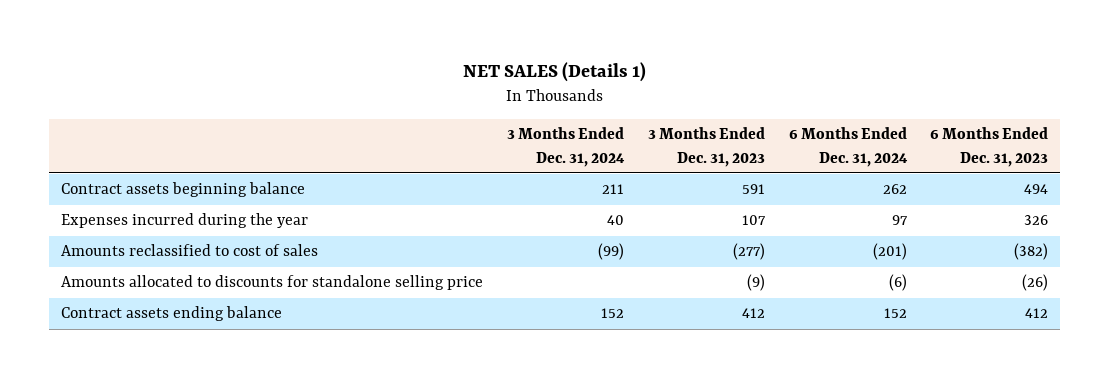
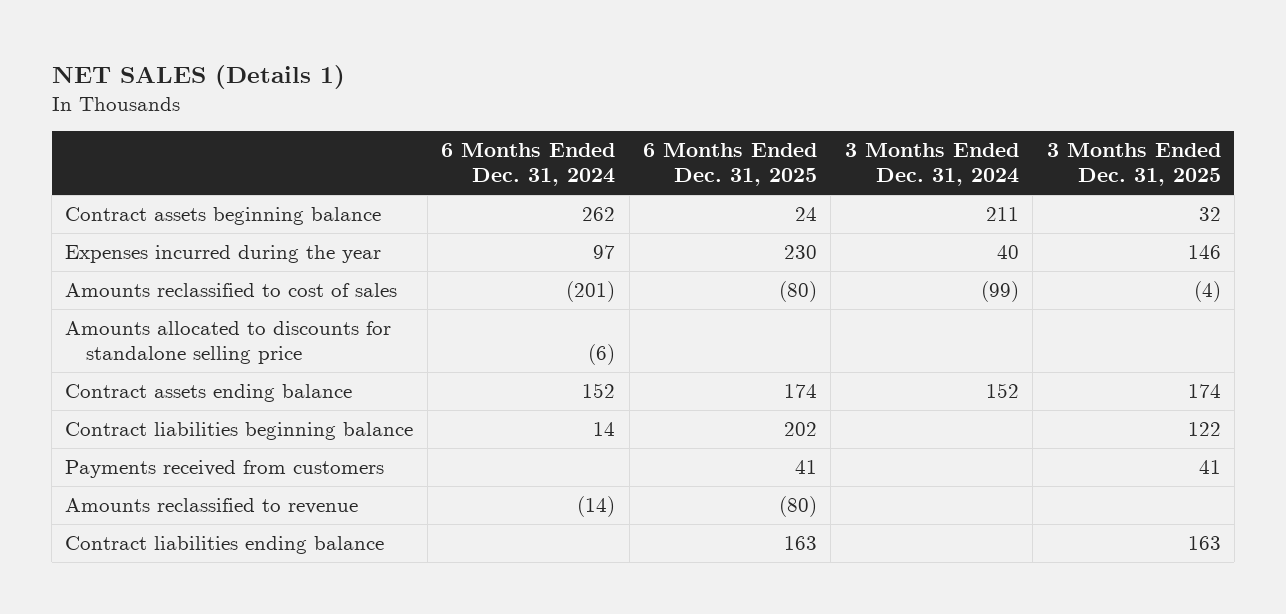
[647,127,765,167] 3 Months Ended Dec. 31, 2023 -> none
[930,127,1049,167] 6 Months Ended Dec. 31, 2023 -> none
none -> [643,143,818,187] 6 Months Ended Dec. 31, 2025
none -> [1046,143,1221,187] 3 Months Ended Dec. 31, 2025
none -> [65,421,414,440] Contract liabilities beginning balance
none -> [65,459,385,478] Payments received from customers
none -> [65,497,359,514] Amounts reclassified to revenue
none -> [65,535,385,554] Contract liabilities ending balance

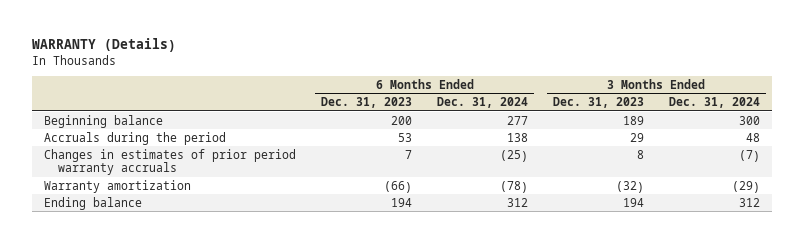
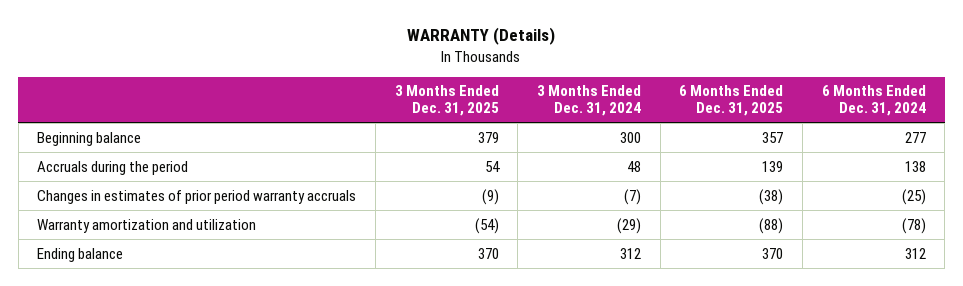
[321,97,413,109] Dec. 31, 2023 -> none
[553,97,645,109] Dec. 31, 2023 -> none
none -> [394,85,499,117] 3 Months Ended Dec. 31, 2025
none -> [679,85,784,117] 6 Months Ended Dec. 31, 2025
[44,179,192,193] Warranty amortization -> [37,218,257,233] Warranty amortization and utilization

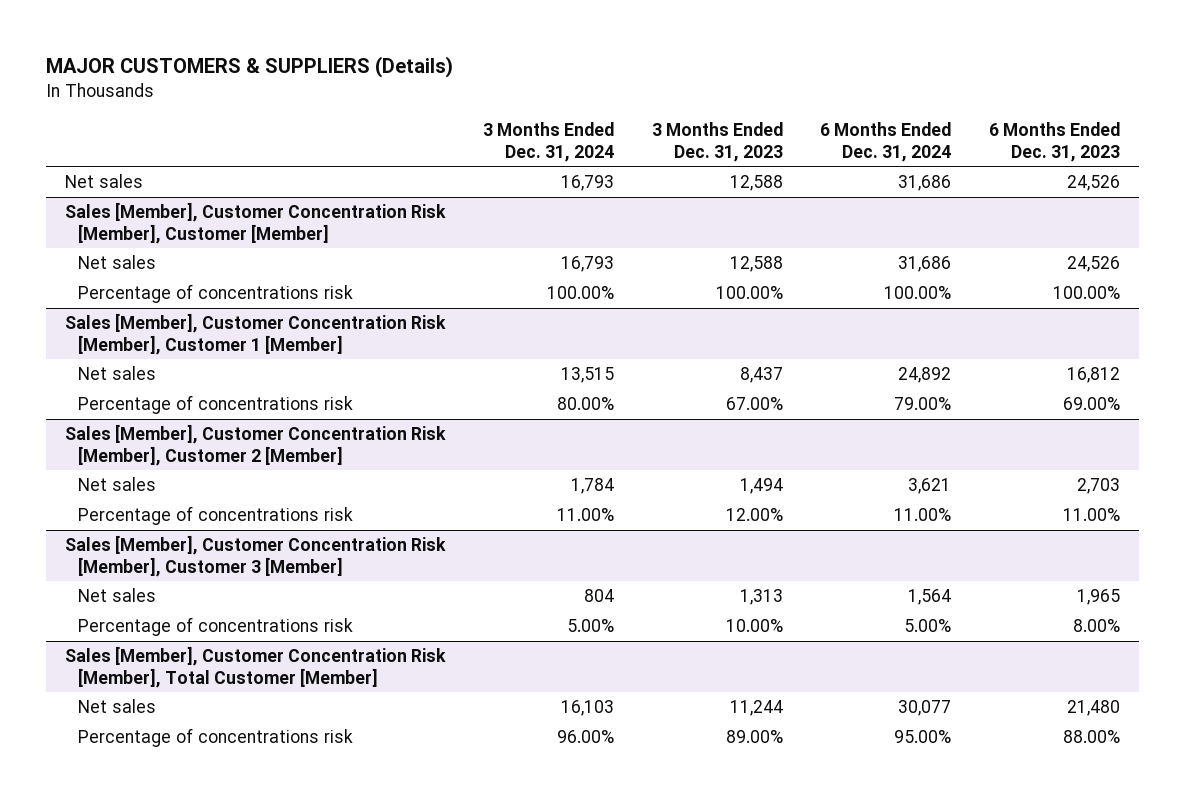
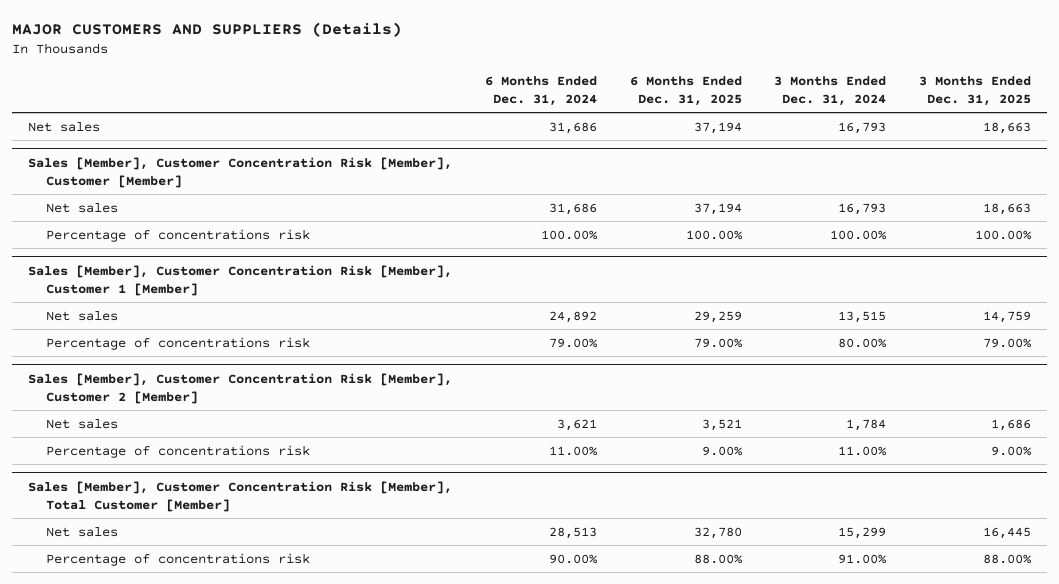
[46,56,454,79] MAJOR CUSTOMERS & SUPPLIERS (Details) -> [12,22,403,38] MAJOR CUSTOMERS AND SUPPLIERS (Details)
[651,121,783,162] 3 Months Ended Dec. 31, 2023 -> none
[989,121,1121,162] 6 Months Ended Dec. 31, 2023 -> none
none -> [629,76,742,107] 6 Months Ended Dec. 31, 2025
none -> [919,76,1032,107] 3 Months Ended Dec. 31, 2025
[65,534,447,577] Sales [Member], Customer Concentration Risk [Member], Customer 3 [Member] -> none
[78,587,157,602] Net sales -> none
[78,616,354,636] Percentage of concentrations risk -> none
[560,699,614,716] 16,103 -> [838,526,887,539] 15,299
[898,699,952,716] 30,077 -> [549,526,598,539] 28,513
[556,729,614,743] 96.00% -> [838,553,888,564] 91.00%
[894,729,952,743] 95.00% -> [549,553,599,564] 90.00%

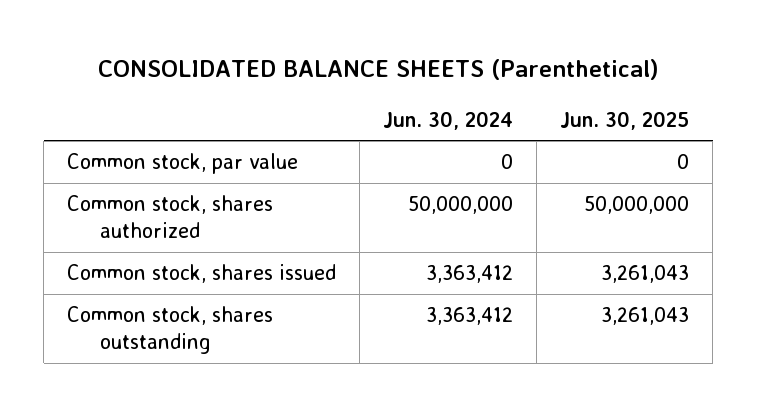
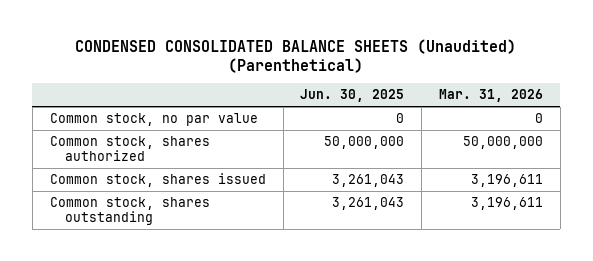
[98,59,660,81] CONSOLIDATED BALANCE SHEETS (Parenthetical) -> [75,38,517,73] CONDENSED CONSOLIDATED BALANCE SHEETS (Unaudited) (Parenthetical)
[383,110,514,130] Jun. 30, 2024 -> none
none -> [439,89,544,103] Mar. 31, 2026
[67,153,299,175] Common stock, par value -> [49,112,258,126] Common stock, no par value

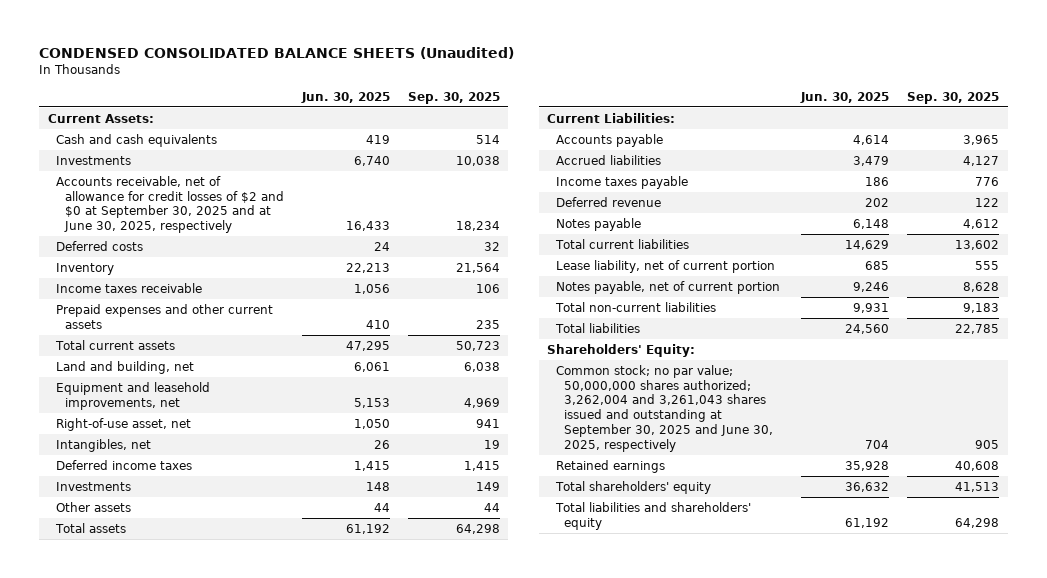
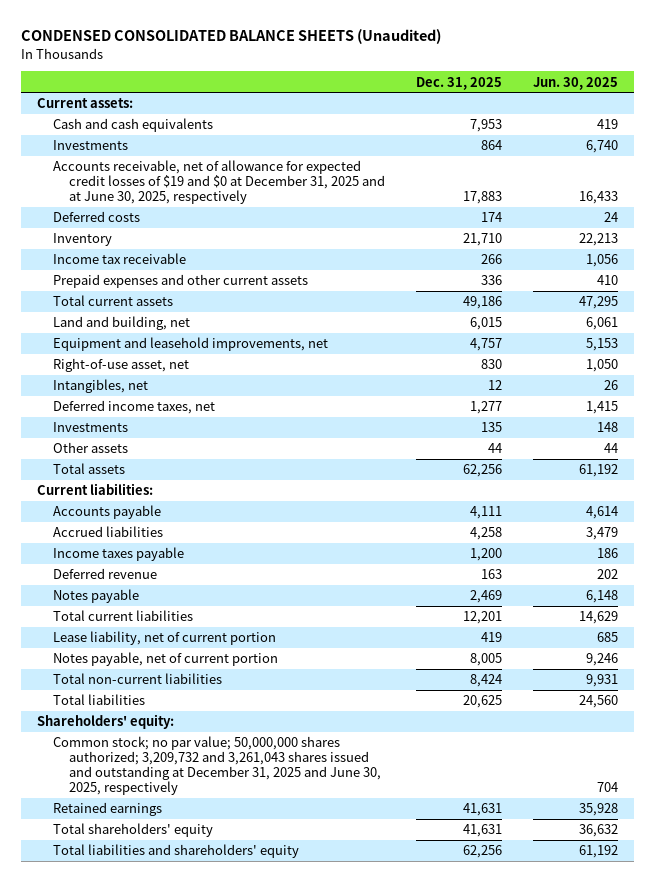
[407,91,500,104] Sep. 30, 2025 -> none
none -> [416,76,503,90] Dec. 31, 2025
[47,113,154,123] Current Assets: -> [36,98,133,109] Current assets:
[56,175,284,234] Accounts receivable, net of allowance for credit losses of $2 and $0 at September 30, 2025 and at June 30, 2025, respectively -> [53,160,386,205] Accounts receivable, net of allowance for expected credit losses of $19 and $0 at December 31, 2025 and at June 30, 2025, respectively
[56,282,203,293] Income taxes receivable -> [53,253,187,265] Income tax receivable
[56,459,193,470] Deferred income taxes -> [53,400,216,415] Deferred income taxes, net
[547,112,676,123] Current Liabilities: -> [36,483,153,496] Current liabilities:
[547,343,696,357] Shareholders' Equity: -> [36,714,174,730] Shareholders' equity:
[555,364,774,452] Common stock; no par value; 50,000,000 shares authorized; 3,262,004 and 3,261,043 shares issued and outstanding at September 30, 2025 and June 30, 2025, respectively -> [53,736,382,796] Common stock; no par value; 50,000,000 shares authorized; 3,209,732 and 3,261,043 shares issued and outstanding at December 31, 2025 and June 30, 2025, respectively

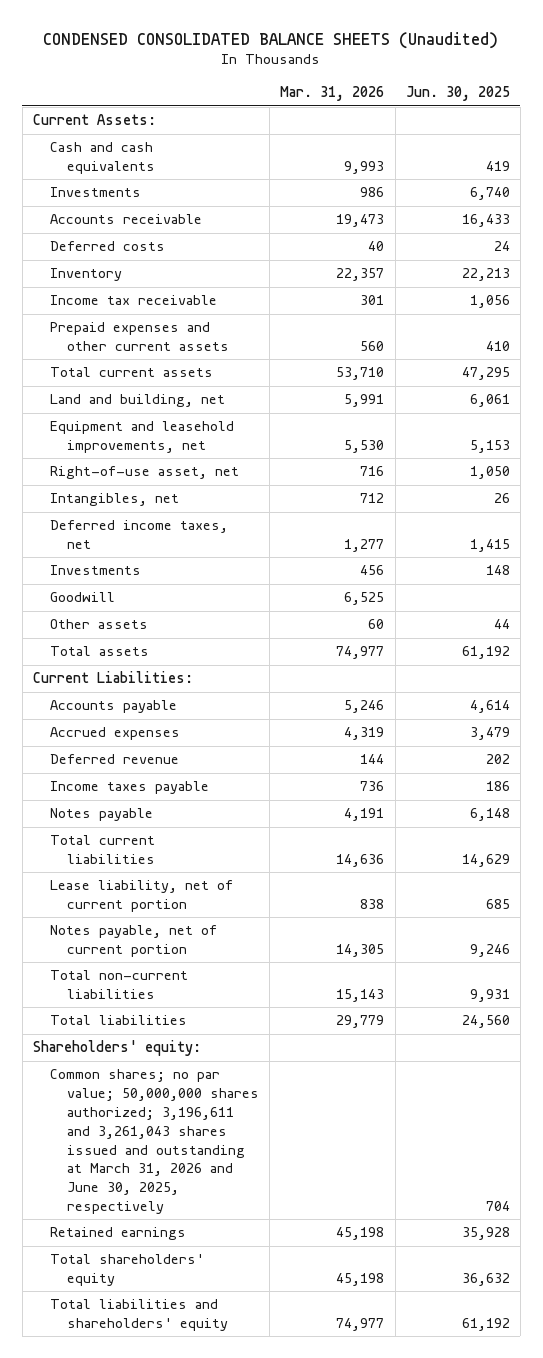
[416,76,503,90] Dec. 31, 2025 -> none
none -> [280,86,385,102] Mar. 31, 2026
[36,98,133,109] Current assets: -> [32,114,156,126] Current Assets:
[53,160,386,205] Accounts receivable, net of allowance for expected credit losses of $19 and $0 at December 31, 2025 and at June 30, 2025, respectively -> [50,214,203,225] Accounts receivable
none -> [50,592,116,603] Goodwill
[36,483,153,496] Current liabilities: -> [32,671,193,684] Current Liabilities:
[53,526,164,538] Accrued liabilities -> [50,727,181,741] Accrued expenses
[53,547,185,562] Income taxes payable -> [50,781,210,795] Income taxes payable
[53,736,382,796] Common stock; no par value; 50,000,000 shares authorized; 3,209,732 and 3,261,043 shares issued and outstanding at December 31, 2025 and June 30, 2025, respectively -> [50,1069,260,1215] Common shares; no par value; 50,000,000 shares authorized; 3,196,611 and 3,261,043 shares issued and outstanding at March 31, 2026 and June 30, 2025, respectively

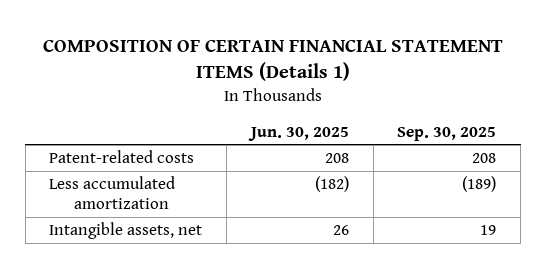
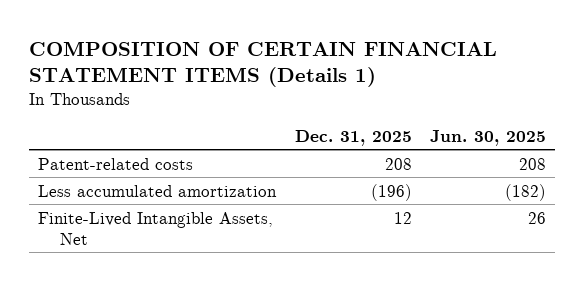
[397,126,497,141] Sep. 30, 2025 -> none
none -> [294,129,412,146] Dec. 31, 2025
[49,222,203,240] Intangible assets, net -> [38,211,274,245] Finite-Lived Intangible Assets, Net

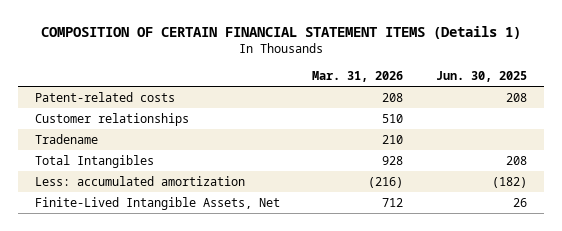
[294,129,412,146] Dec. 31, 2025 -> none
none -> [312,71,404,83] Mar. 31, 2026
none -> [34,112,189,126] Customer relationships
none -> [34,133,98,144] Tradename
none -> [34,154,154,168] Total Intangibles
[38,184,278,197] Less accumulated amortization -> [34,175,245,186] Less: accumulated amortization

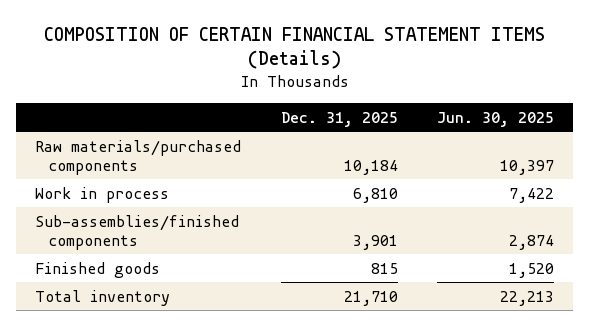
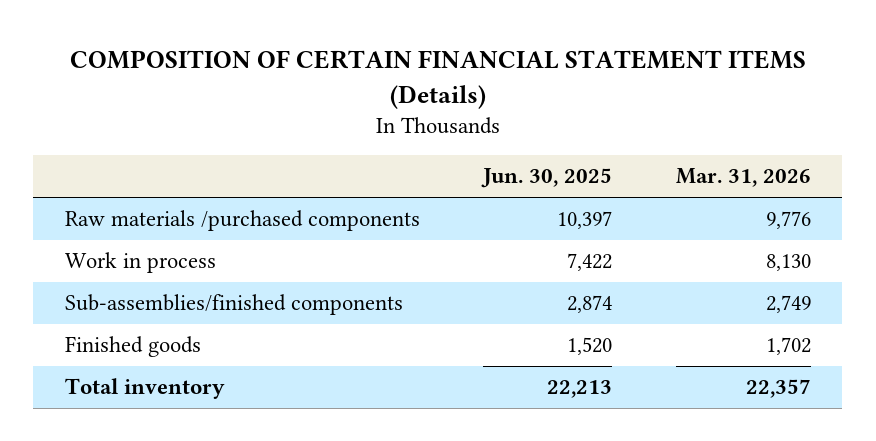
[280,111,398,127] Dec. 31, 2025 -> none
none -> [675,168,811,188] Mar. 31, 2026
[35,139,242,175] Raw materials/purchased components -> [65,210,421,232] Raw materials /purchased components

